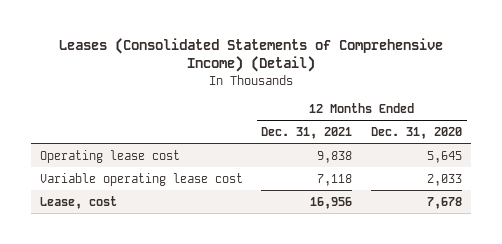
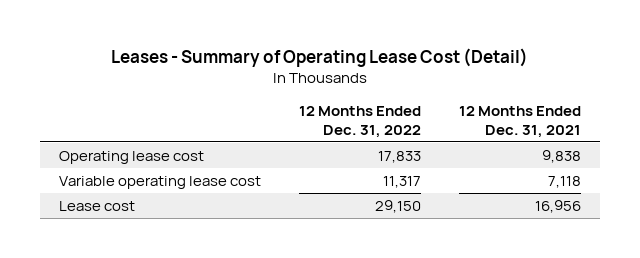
[58,37,443,73] Leases (Consolidated Statements of Comprehensive Income) (Detail) -> [110,47,528,67] Leases - Summary of Operating Lease Cost (Detail)
[370,127,462,140] Dec. 31, 2020 -> none
none -> [298,105,421,138] 12 Months Ended Dec. 31, 2022
[39,195,117,209] Lease, cost -> [58,201,135,212] Lease cost

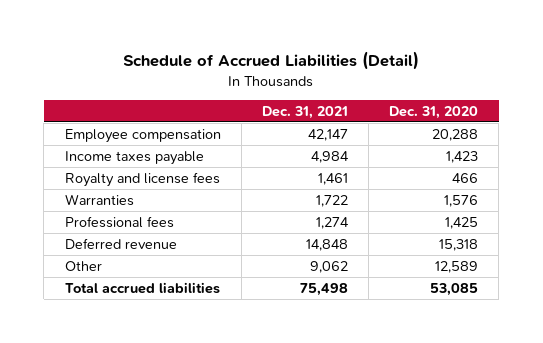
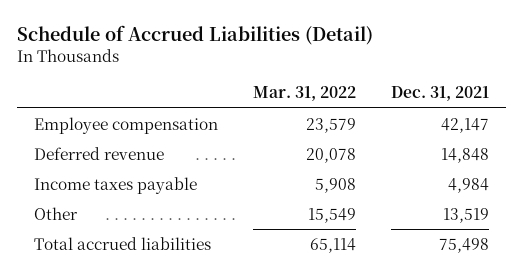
[389,105,479,119] Dec. 31, 2020 -> none
none -> [253,86,357,102] Mar. 31, 2022
[64,171,220,187] Royalty and license fees -> none
[64,193,134,206] Warranties -> none
[64,215,174,228] Professional fees -> none
[64,150,204,165] Income taxes payable -> [34,176,198,194] Income taxes payable
[309,260,348,273] 9,062 -> [442,207,489,223] 13,519

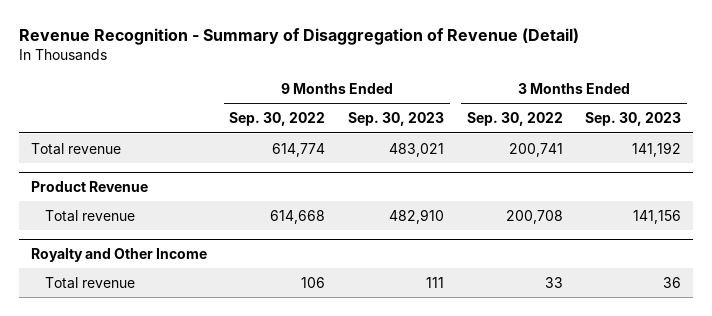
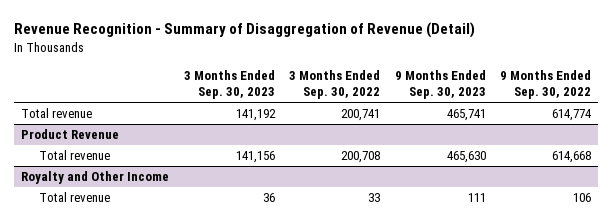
[389,142,445,157] 483,021 -> [446,109,486,122] 465,741
[389,208,445,224] 482,910 -> [446,151,486,164] 465,630

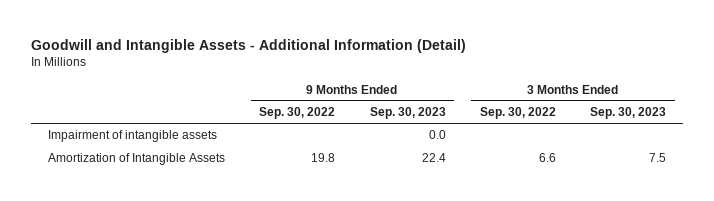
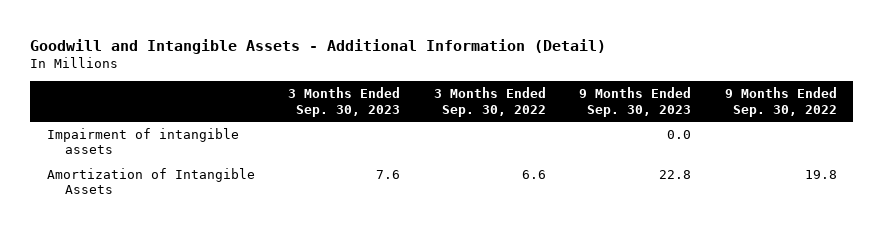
[421,153,446,163] 22.4 -> [659,170,692,180] 22.8
[649,153,667,163] 7.5 -> [376,170,401,180] 7.6

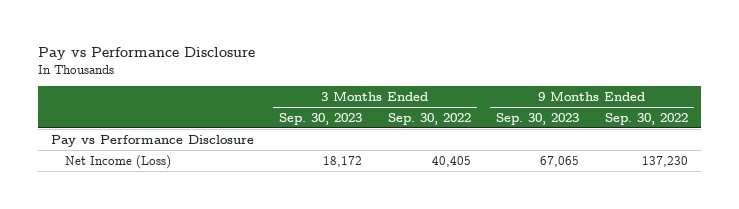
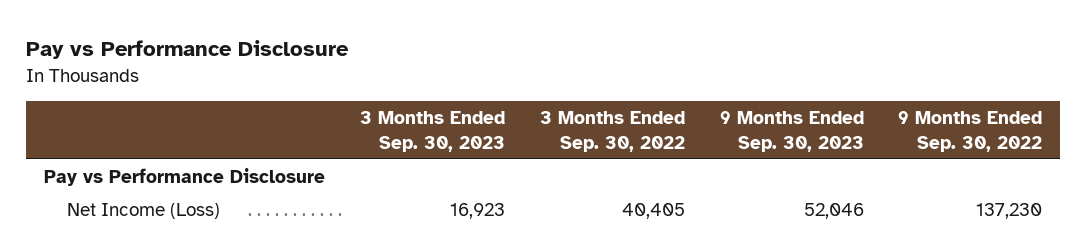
[323,155,363,167] 18,172 -> [449,203,505,220] 16,923
[540,155,580,167] 67,065 -> [803,203,864,220] 52,046

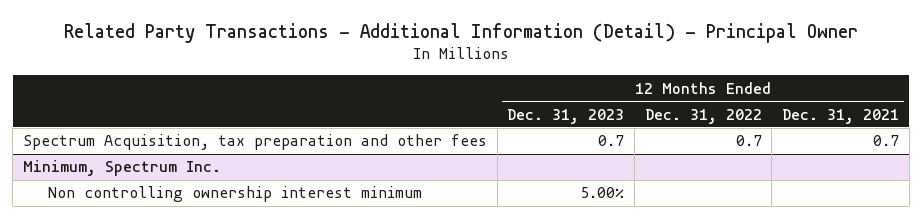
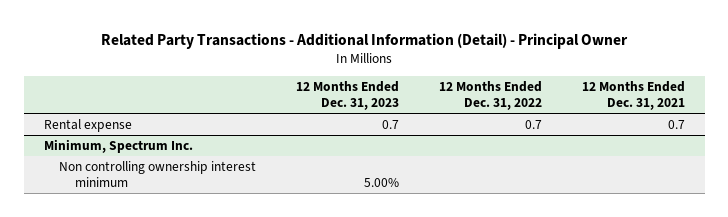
[23,134,488,151] Spectrum Acquisition, tax preparation and other fees -> [43,118,132,132] Rental expense

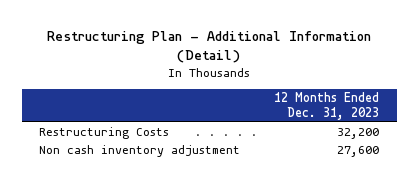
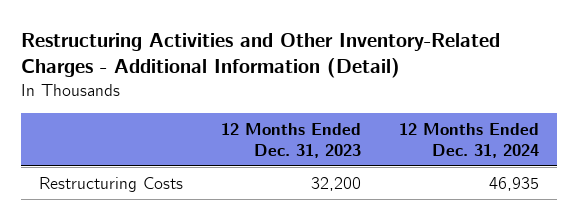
[47,31,372,64] Restructuring Plan - Additional Information (Detail) -> [20,32,500,79] Restructuring Activities and Other Inventory-Related Charges - Additional Information (Detail)
none -> [398,123,539,158] 12 Months Ended Dec. 31, 2024
[39,145,241,158] Non cash inventory adjustment -> none

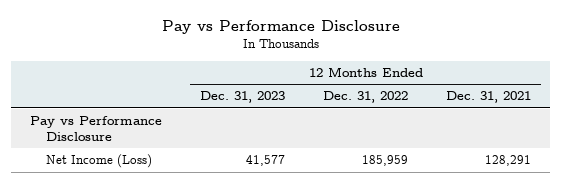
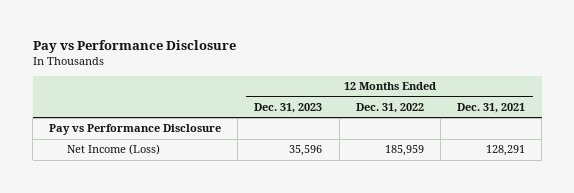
[245,155,285,167] 41,577 -> [289,145,323,157] 35,596

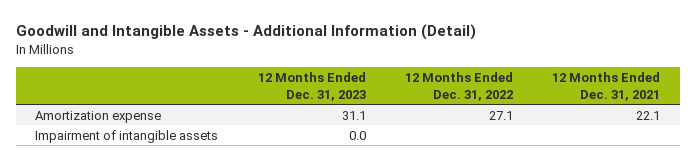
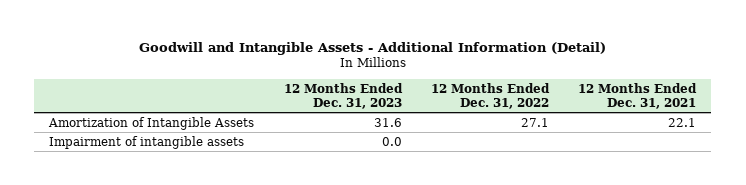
[35,110,162,123] Amortization expense -> [48,116,255,130] Amortization of Intangible Assets
[341,110,366,120] 31.1 -> [373,117,402,127] 31.6

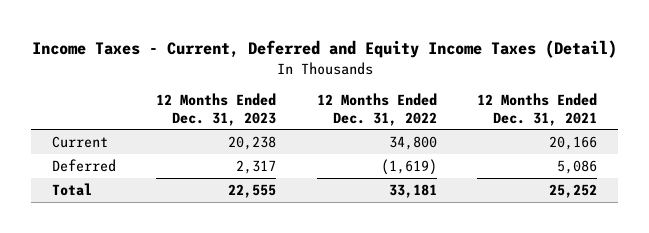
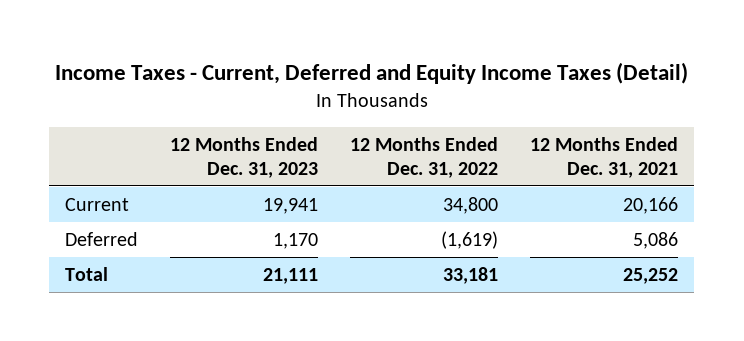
[228,135,277,150] 20,238 -> [263,197,319,214] 19,941
[236,159,277,174] 2,317 -> [273,232,319,249] 1,170
[228,183,277,198] 22,555 -> [263,267,319,284] 21,111

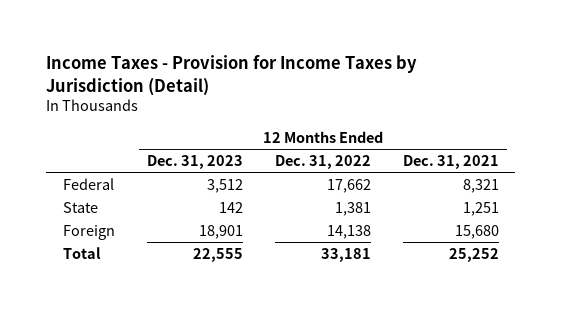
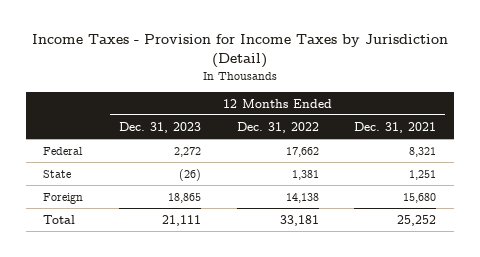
[206,178,243,193] 3,512 -> [174,146,202,157] 2,272
[218,201,243,213] 142 -> [179,168,202,181] (26)
[198,224,243,239] 18,901 -> [168,192,202,203] 18,865
[192,247,243,262] 22,555 -> [162,214,202,226] 21,111

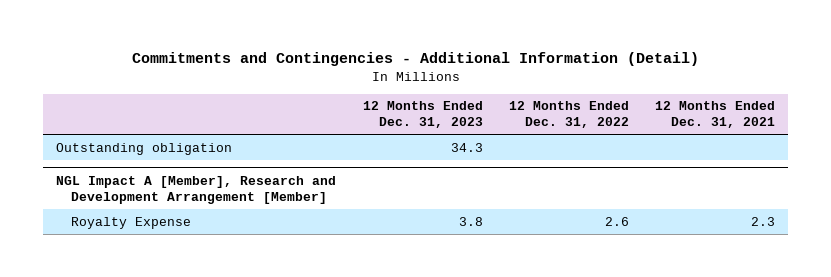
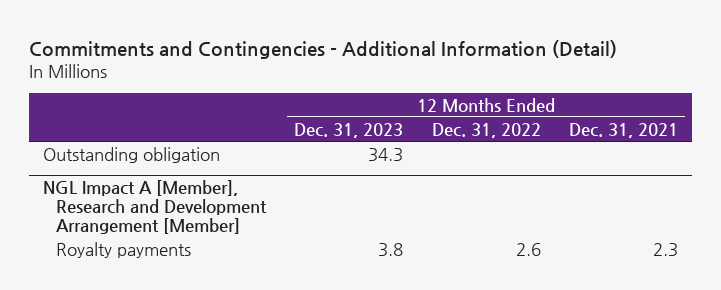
[70,216,191,229] Royalty Expense -> [56,241,192,258] Royalty payments

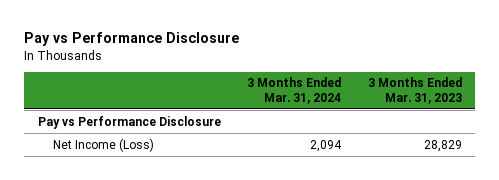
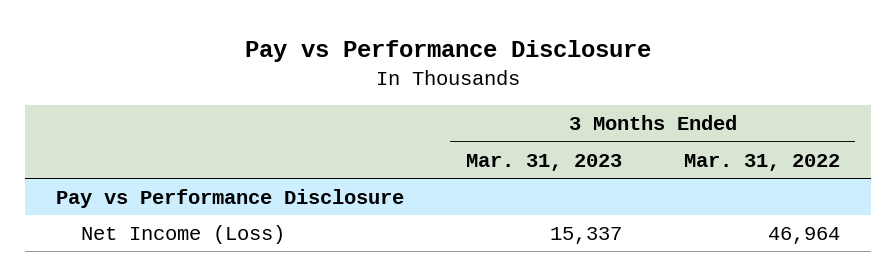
[247,77,342,104] 3 Months Ended Mar. 31, 2024 -> none
none -> [683,153,840,171] Mar. 31, 2022
[423,139,462,152] 28,829 -> [549,227,622,245] 15,337

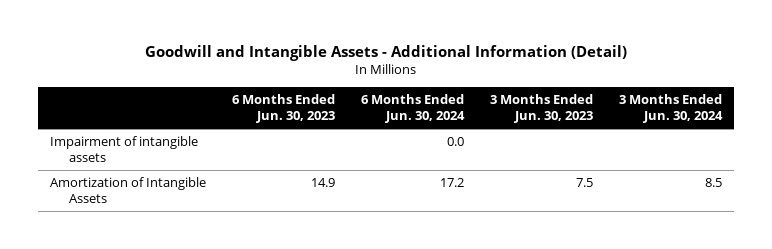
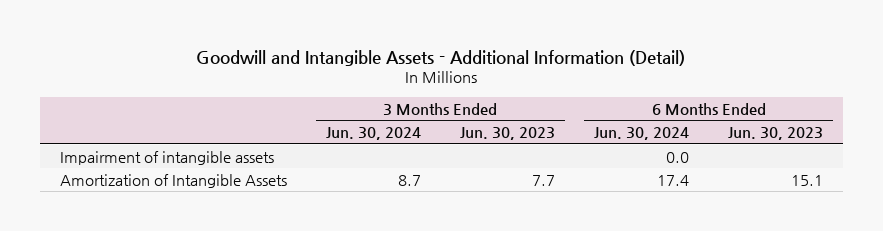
[311,178,336,188] 14.9 -> [791,174,824,186] 15.1
[440,178,465,188] 17.2 -> [657,174,690,186] 17.4
[575,178,593,188] 7.5 -> [531,174,555,186] 7.7
[704,178,722,188] 8.5 -> [397,174,421,186] 8.7

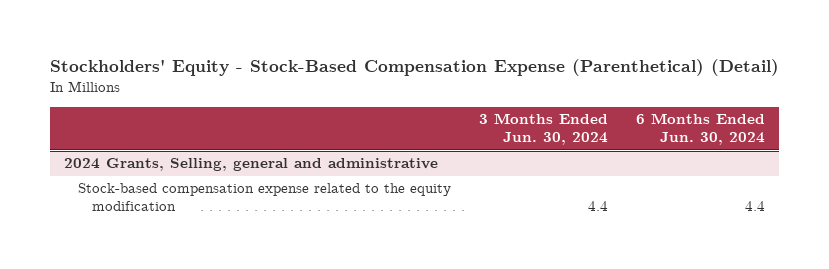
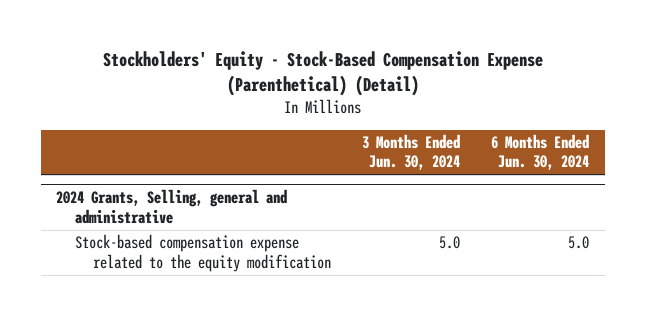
[587,201,608,212] 4.4 -> [439,236,461,250] 5.0
[745,201,766,212] 4.4 -> [568,236,590,250] 5.0

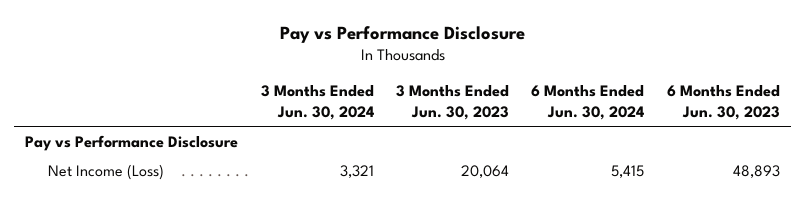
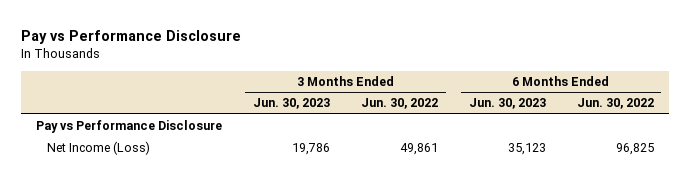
[260,85,374,120] 3 Months Ended Jun. 30, 2024 -> none
[531,85,645,120] 6 Months Ended Jun. 30, 2024 -> none
none -> [361,98,439,110] Jun. 30, 2022
none -> [576,98,654,110] Jun. 30, 2022
[461,164,510,178] 20,064 -> [292,143,331,156] 19,786
[732,164,780,178] 48,893 -> [507,143,546,156] 35,123

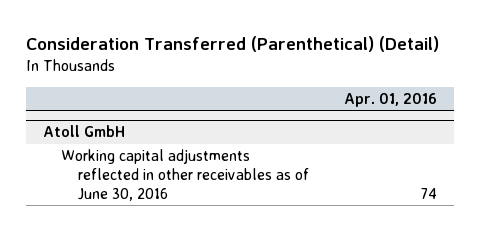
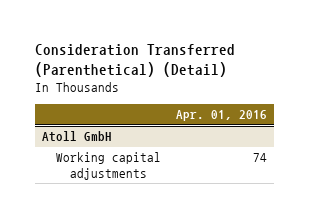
[60,148,309,202] Working capital adjustments reflected in other receivables as of June 30, 2016 -> [56,152,162,180] Working capital adjustments

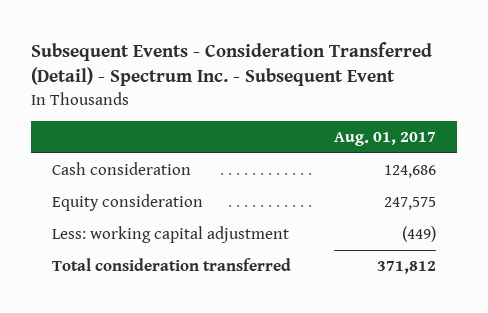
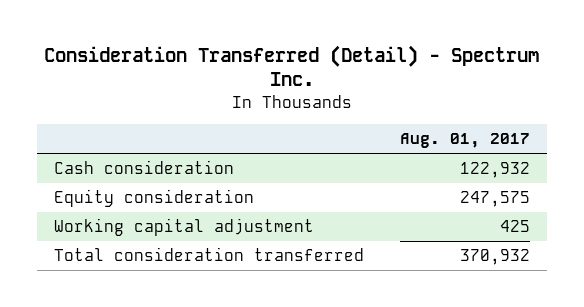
[31,41,433,87] Subsequent Events - Consideration Transferred (Detail) - Spectrum Inc. - Subsequent Event -> [44,44,540,87] Consideration Transferred (Detail) - Spectrum Inc.
[383,164,436,178] 124,686 -> [459,162,530,179] 122,932
[52,225,290,243] Less: working capital adjustment -> [54,218,315,237] Working capital adjustment
[401,225,436,242] (449) -> [499,220,530,233] 425
[376,260,436,274] 371,812 -> [459,249,530,266] 370,932

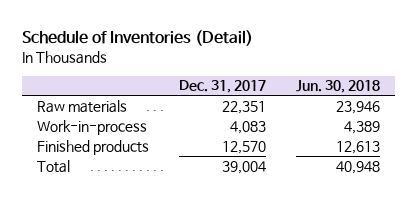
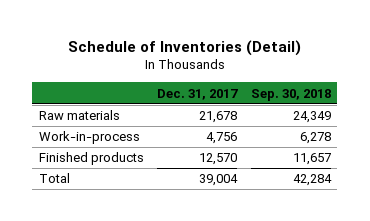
[296,80,381,94] Jun. 30, 2018 -> none
none -> [250,88,331,101] Sep. 30, 2018
[222,100,267,114] 22,351 -> [199,111,238,124] 21,678
[230,120,267,134] 4,083 -> [206,132,238,145] 4,756

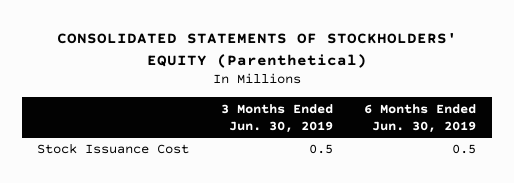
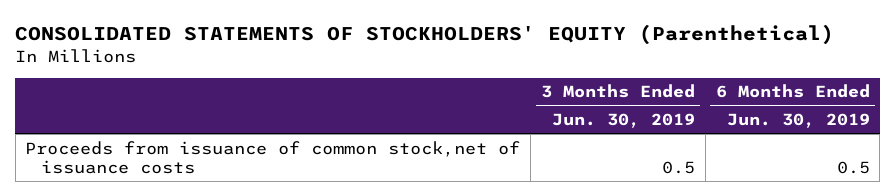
[37,143,190,155] Stock Issuance Cost -> [25,140,521,174] Proceeds from issuance of common stock,net of issuance costs

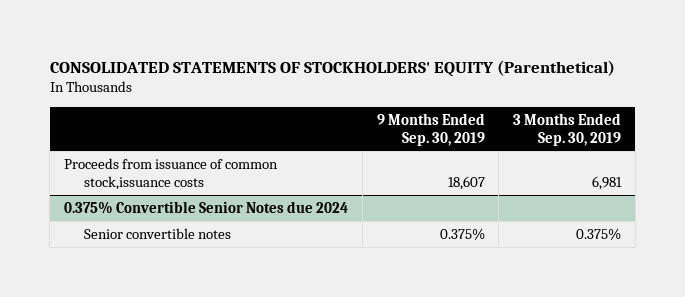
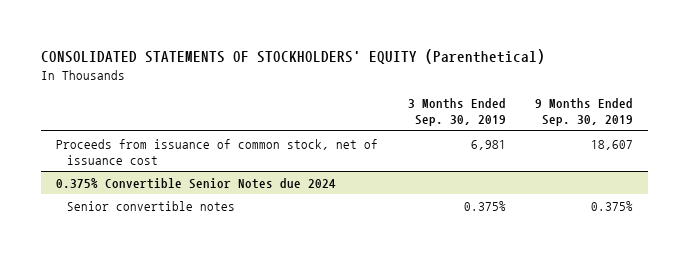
[64,157,279,190] Proceeds from issuance of common stock,issuance costs -> [55,138,378,165] Proceeds from issuance of common stock, net of issuance cost

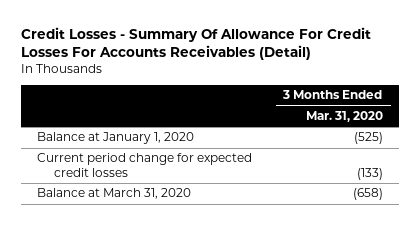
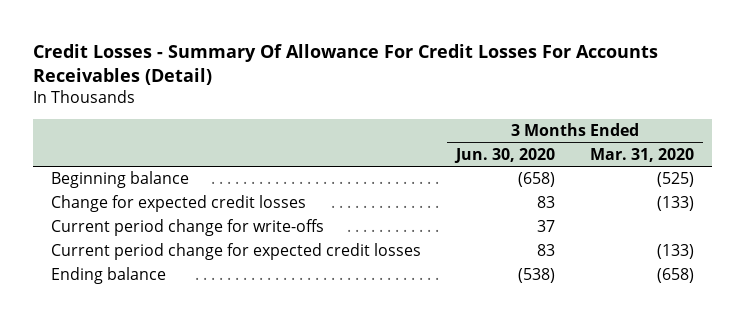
none -> [454,147,556,163] Jun. 30, 2020
[36,132,194,145] Balance at January 1, 2020 -> [51,171,190,189] Beginning balance
none -> [51,195,307,213] Change for expected credit losses
none -> [51,219,325,237] Current period change for write-offs
[36,188,191,200] Balance at March 31, 2020 -> [51,267,167,285] Ending balance

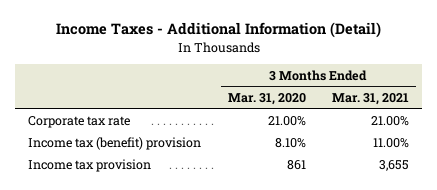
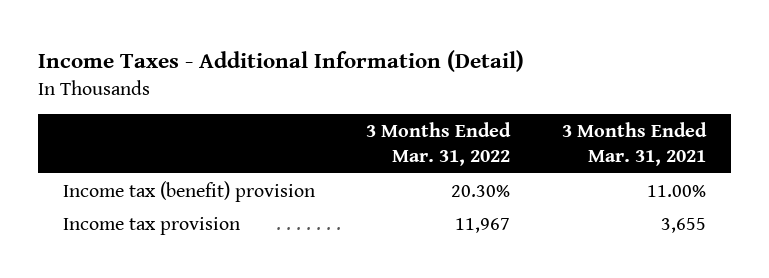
[227,92,306,105] Mar. 31, 2020 -> none
none -> [366,122,512,167] 3 Months Ended Mar. 31, 2022
[28,115,131,128] Corporate tax rate -> none

